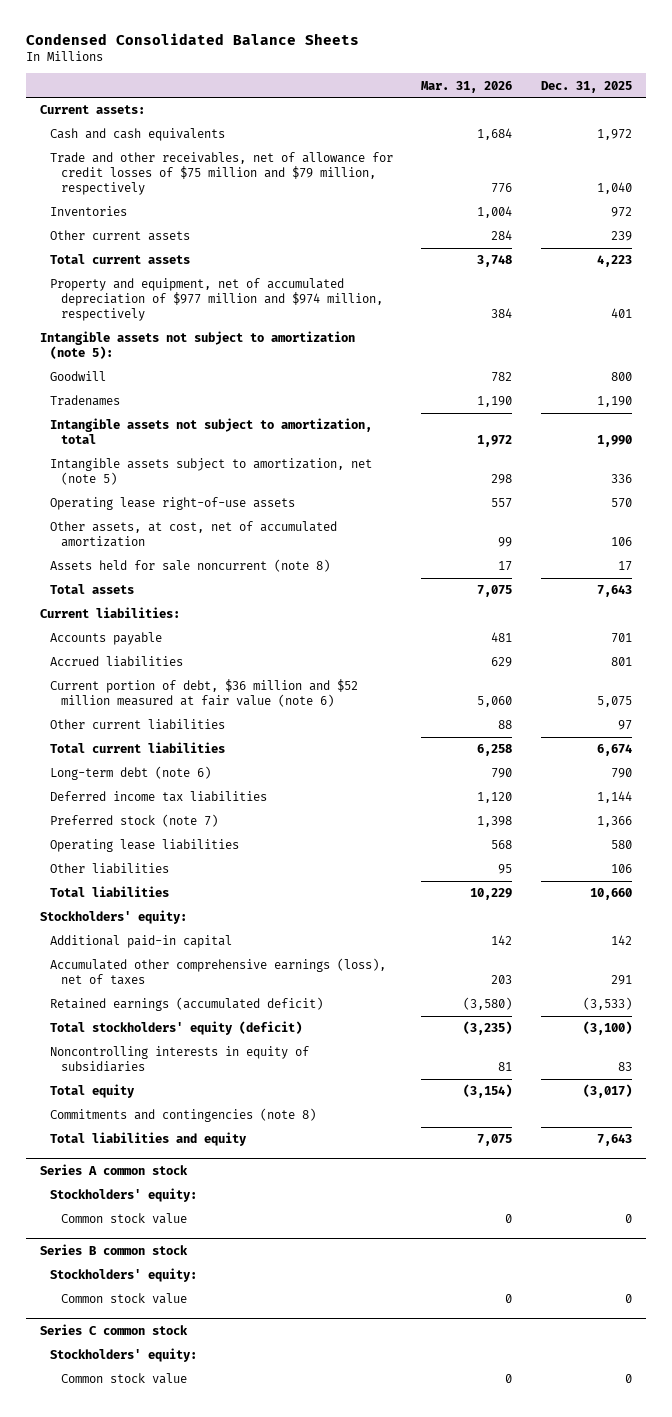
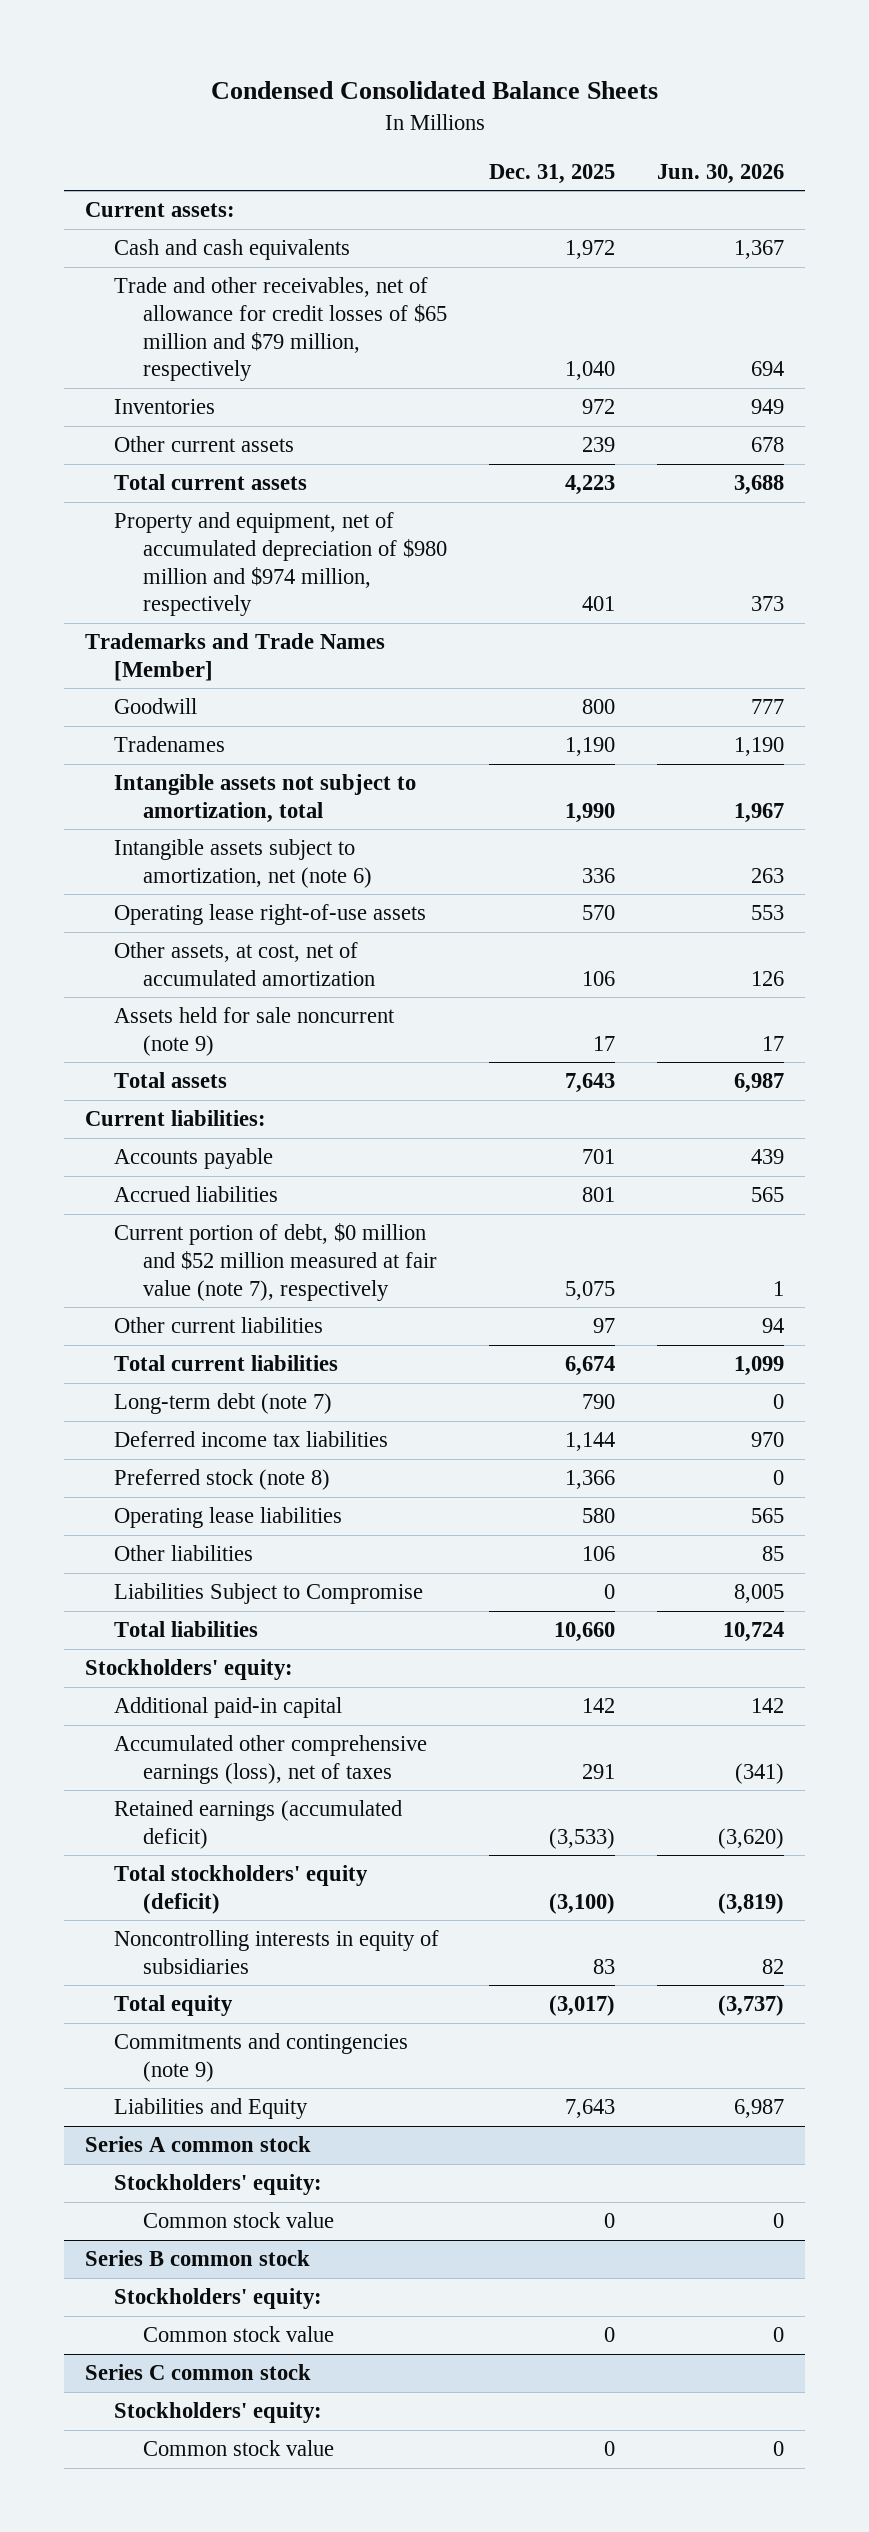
[421,80,513,93] Mar. 31, 2026 -> none
none -> [656,163,784,184] Jun. 30, 2026
[50,152,394,196] Trade and other receivables, net of allowance for credit losses of $75 million and $79 million, respectively -> [114,277,448,382] Trade and other receivables, net of allowance for credit losses of $65 million and $79 million, respectively
[40,331,356,360] Intangible assets not subject to amortization (note 5): -> none
[50,278,383,322] Property and equipment, net of accumulated depreciation of $977 million and $974 million, respectively -> [114,512,448,617] Property and equipment, net of accumulated depreciation of $980 million and $974 million, respectively
none -> [85,633,386,681] Trademarks and Trade Names [Member]
[50,458,373,486] Intangible assets subject to amortization, net (note 5) -> [114,839,373,888] Intangible assets subject to amortization, net (note 6)
[50,559,331,573] Assets held for sale noncurrent (note 8) -> [114,1007,396,1056] Assets held for sale noncurrent (note 9)
[50,679,359,708] Current portion of debt, $36 million and $52 million measured at fair value (note 6) -> [114,1223,438,1301] Current portion of debt, $0 million and $52 million measured at fair value (note 7), respectively
[50,766,212,781] Long-term debt (note 6) -> [114,1393,333,1415] Long-term debt (note 7)
[50,814,219,828] Preferred stock (note 7) -> [114,1469,331,1491] Preferred stock (note 8)
none -> [114,1583,424,1605] Liabilities Subject to Compromise
[50,1108,317,1123] Commitments and contingencies (note 8) -> [114,2033,409,2082] Commitments and contingencies (note 9)
[50,1132,248,1147] Total liabilities and equity -> [114,2098,309,2120] Liabilities and Equity

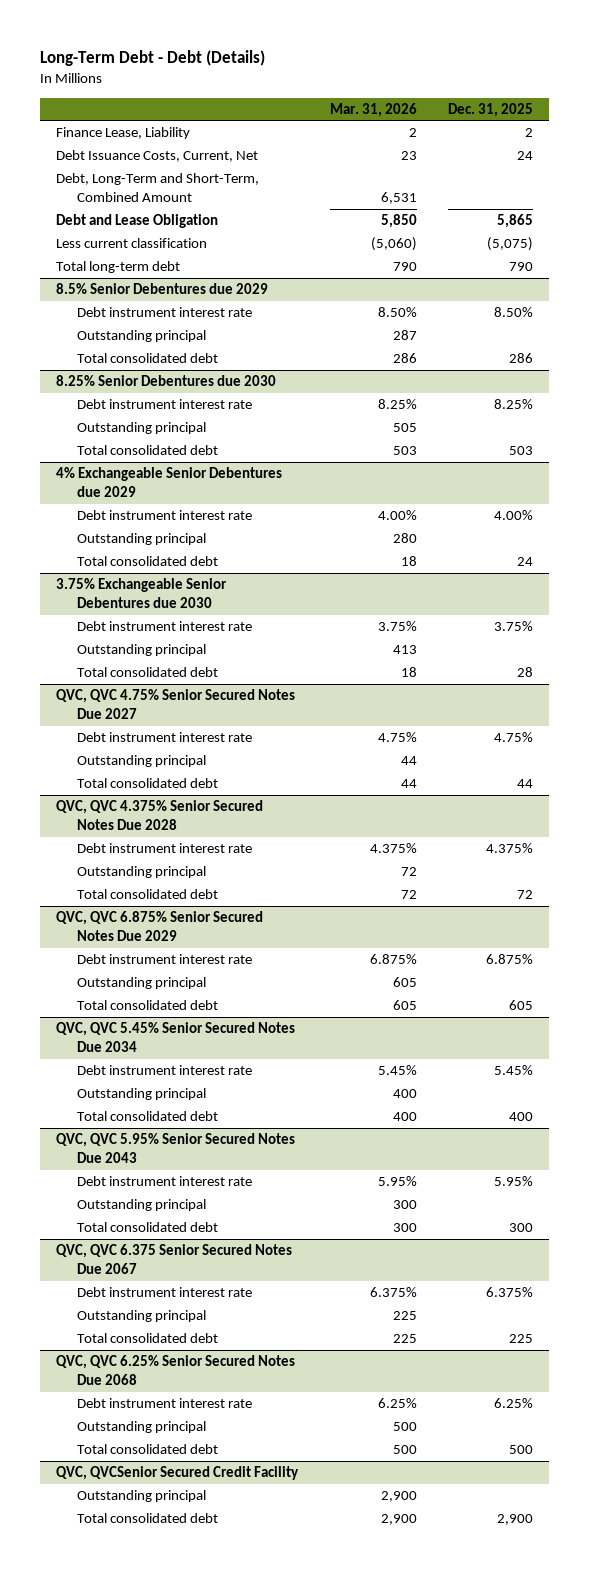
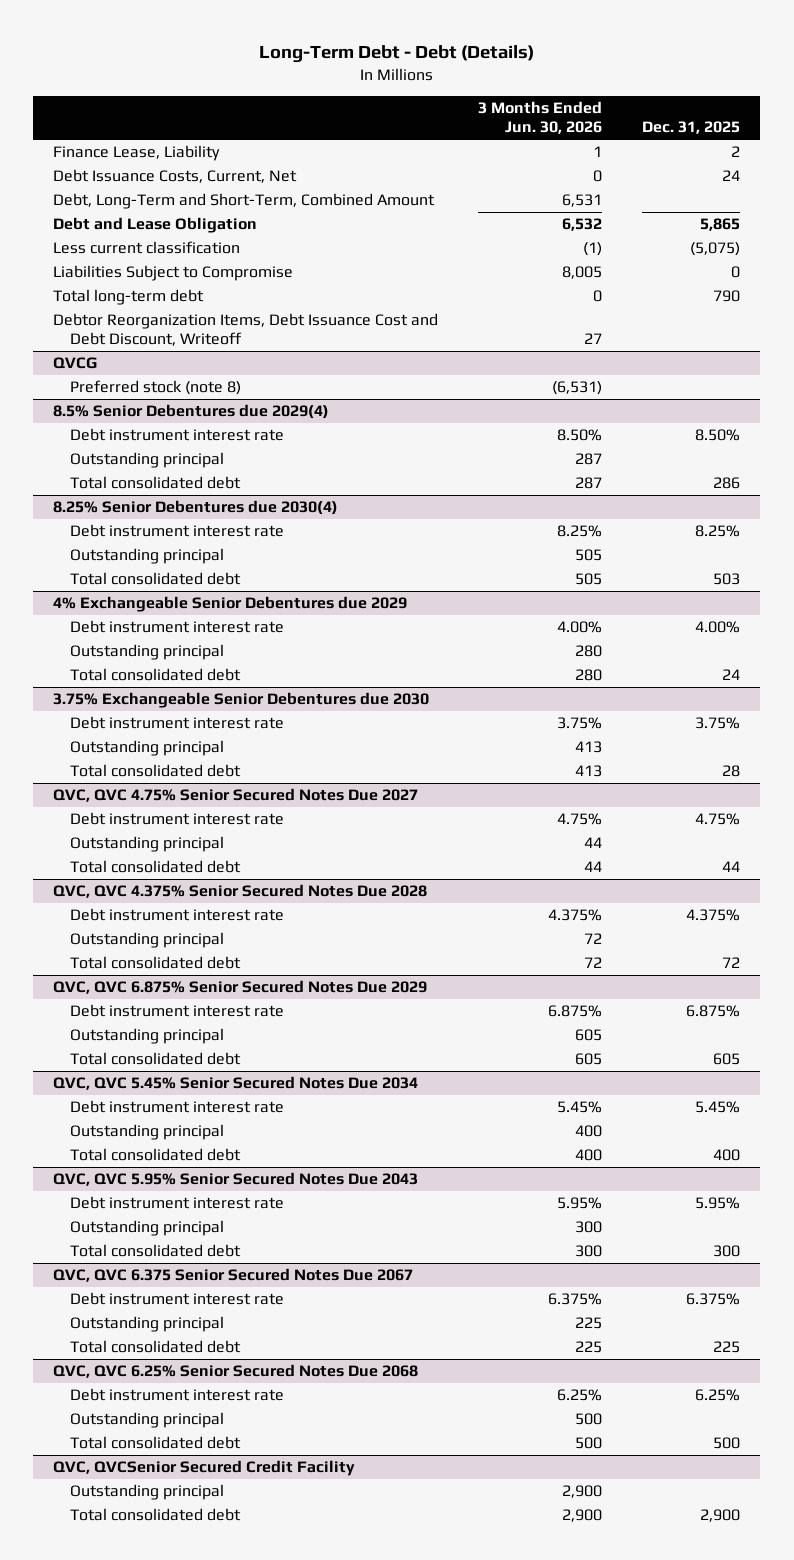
[329,102,417,117] Mar. 31, 2026 -> none
none -> [478,101,603,135] 3 Months Ended Jun. 30, 2026
none -> [53,265,294,282] Liabilities Subject to Compromise
none -> [53,313,439,347] Debtor Reorganization Items, Debt Issuance Cost and Debt Discount, Writeoff
none -> [53,357,98,370] QVCG
none -> [70,380,242,396] Preferred stock (note 8)
[56,283,269,295] 8.5% Senior Debentures due 2029 -> [53,404,330,420] 8.5% Senior Debentures due 2029(4)
[56,375,277,387] 8.25% Senior Debentures due 2030 -> [53,500,339,516] 8.25% Senior Debentures due 2030(4)

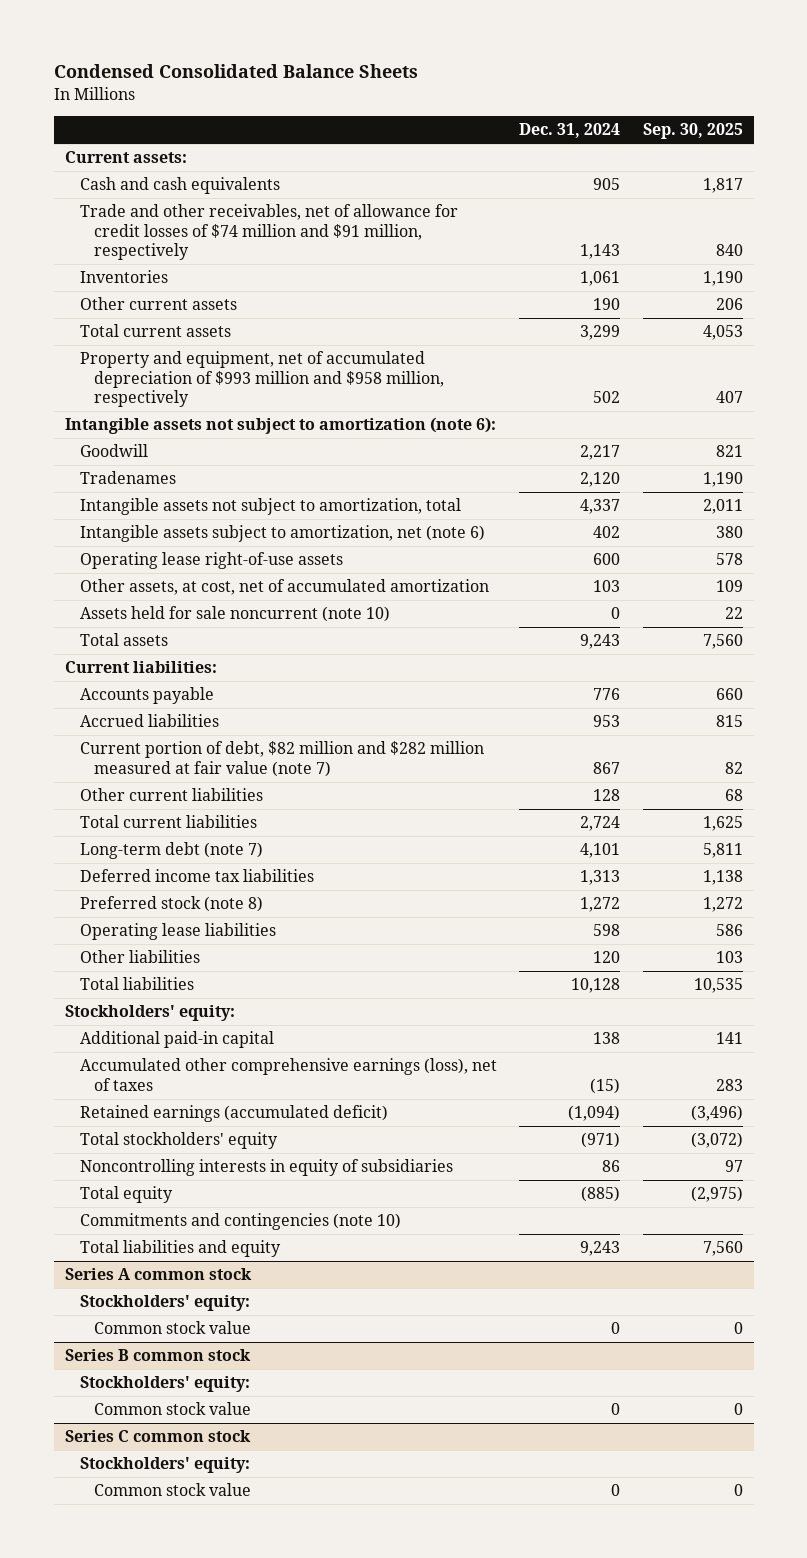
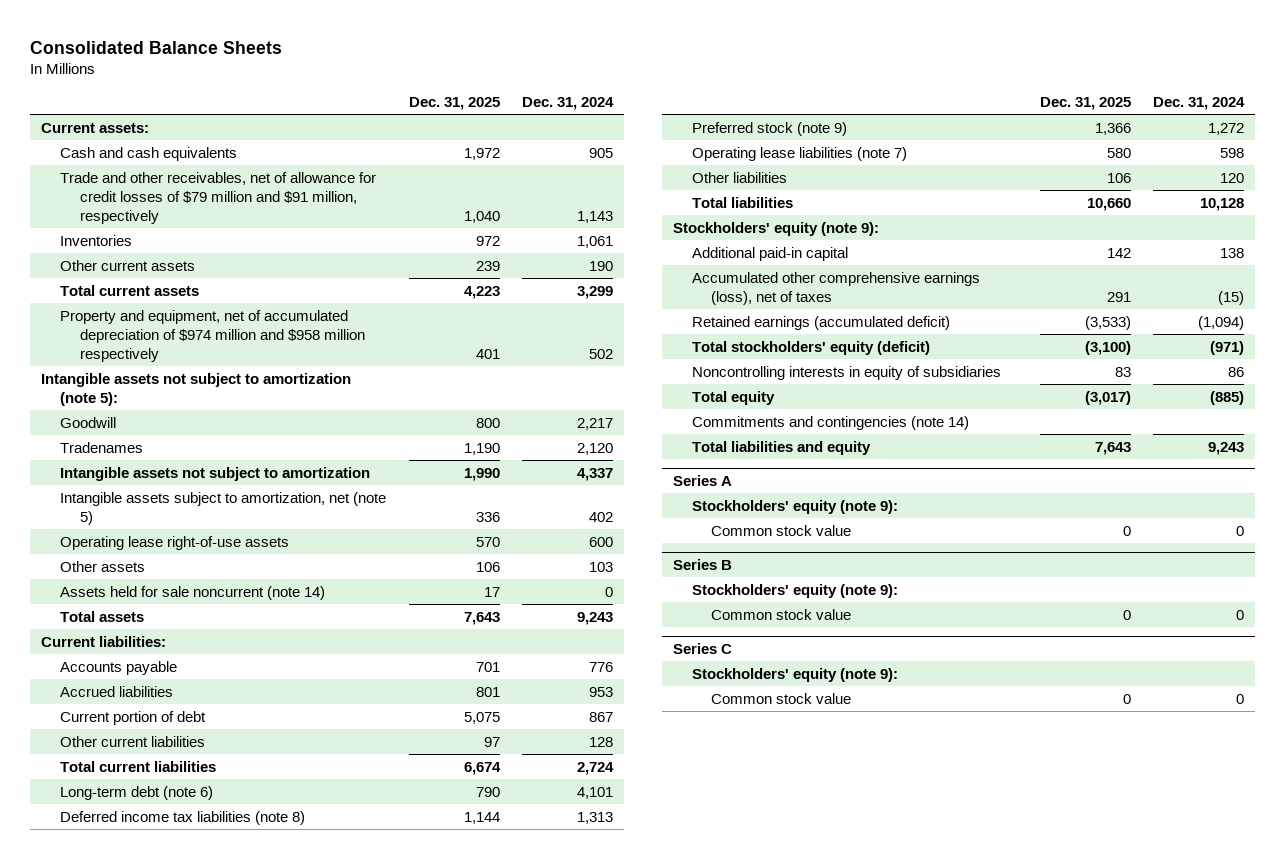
[53,64,418,79] Condensed Consolidated Balance Sheets -> [30,40,283,54] Consolidated Balance Sheets
[642,122,743,139] Sep. 30, 2025 -> none
none -> [408,97,500,111] Dec. 31, 2025
[79,204,458,260] Trade and other receivables, net of allowance for credit losses of $74 million and $91 million, respectively -> [60,171,377,224] Trade and other receivables, net of allowance for credit losses of $79 million and $91 million, respectively
[79,351,445,407] Property and equipment, net of accumulated depreciation of $993 million and $958 million, respectively -> [60,309,365,362] Property and equipment, net of accumulated depreciation of $974 million and $958 million respectively
[64,417,496,435] Intangible assets not subject to amortization (note 6): -> [41,372,352,406] Intangible assets not subject to amortization (note 5):
[79,498,461,516] Intangible assets not subject to amortization, total -> [60,466,371,481] Intangible assets not subject to amortization
[79,525,485,543] Intangible assets subject to amortization, net (note 6) -> [60,491,387,525] Intangible assets subject to amortization, net (note 5)
[79,579,489,596] Other assets, at cost, net of accumulated amortization -> [60,560,146,572] Other assets
[79,606,390,623] Assets held for sale noncurrent (note 10) -> [60,585,326,600] Assets held for sale noncurrent (note 14)
[79,741,484,777] Current portion of debt, $82 million and $282 million measured at fair value (note 7) -> [60,710,207,725] Current portion of debt
[79,842,263,860] Long-term debt (note 7) -> [60,785,214,800] Long-term debt (note 6)
[79,869,314,883] Deferred income tax liabilities -> [60,810,306,825] Deferred income tax liabilities (note 8)
[79,896,263,913] Preferred stock (note 8) -> [692,121,848,136] Preferred stock (note 9)
[79,923,276,941] Operating lease liabilities -> [692,146,908,161] Operating lease liabilities (note 7)
[64,1005,235,1022] Stockholders' equity: -> [672,221,879,236] Stockholders' equity (note 9):
[79,1132,278,1150] Total stockholders' equity -> [692,340,931,355] Total stockholders' equity (deficit)
[79,1213,401,1231] Commitments and contingencies (note 10) -> [692,415,970,430] Commitments and contingencies (note 14)
[64,1268,252,1281] Series A common stock -> [672,475,732,487] Series A
[79,1295,250,1312] Stockholders' equity: -> [692,499,899,514] Stockholders' equity (note 9):
[64,1349,251,1362] Series B common stock -> [672,559,732,571] Series B
[79,1376,250,1393] Stockholders' equity: -> [692,583,899,598] Stockholders' equity (note 9):
[64,1430,251,1443] Series C common stock -> [672,643,732,655] Series C
[79,1457,250,1474] Stockholders' equity: -> [692,667,899,682] Stockholders' equity (note 9):

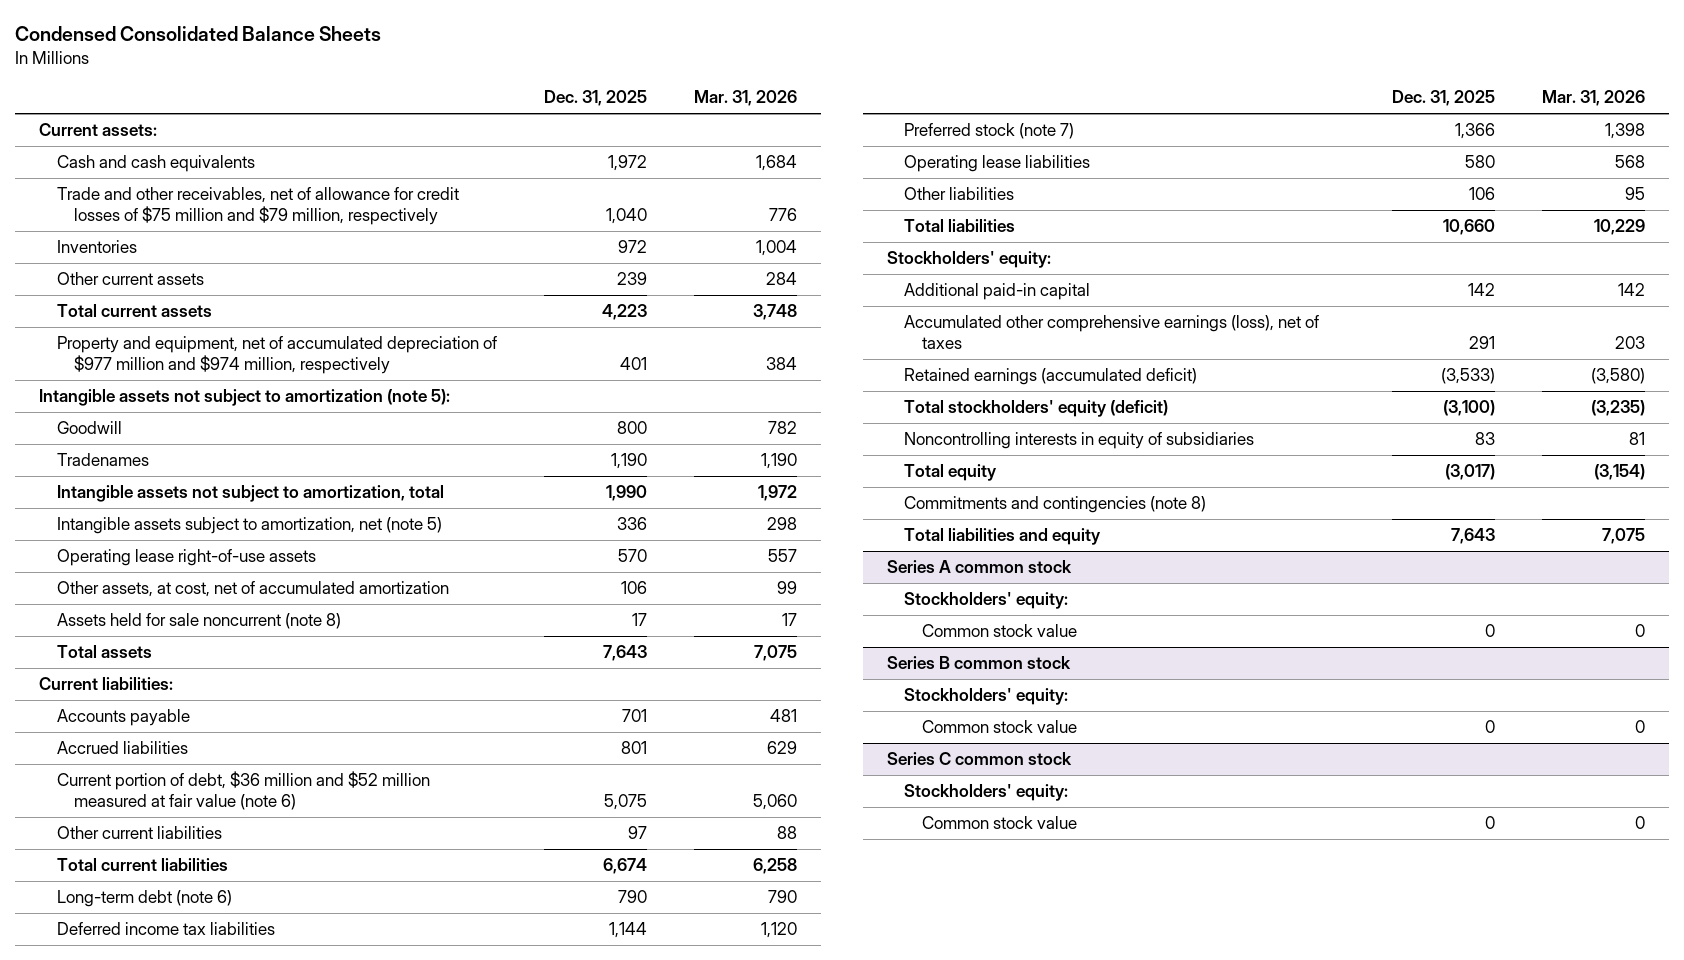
[30,40,283,54] Consolidated Balance Sheets -> [15,26,382,42] Condensed Consolidated Balance Sheets
[521,97,614,111] Dec. 31, 2024 -> none
none -> [694,90,798,107] Mar. 31, 2026
[60,171,377,224] Trade and other receivables, net of allowance for credit losses of $79 million and $91 million, respectively -> [56,187,459,225] Trade and other receivables, net of allowance for credit losses of $75 million and $79 million, respectively
[60,309,365,362] Property and equipment, net of accumulated depreciation of $974 million and $958 million respectively -> [56,336,497,374] Property and equipment, net of accumulated depreciation of $977 million and $974 million, respectively
[60,466,371,481] Intangible assets not subject to amortization -> [56,485,444,503] Intangible assets not subject to amortization, total
[60,560,146,572] Other assets -> [56,581,449,598] Other assets, at cost, net of accumulated amortization
[60,585,326,600] Assets held for sale noncurrent (note 14) -> [56,613,341,630] Assets held for sale noncurrent (note 8)
[60,710,207,725] Current portion of debt -> [56,771,430,810] Current portion of debt, $36 million and $52 million measured at fair value (note 6)
[60,810,306,825] Deferred income tax liabilities (note 8) -> [56,922,275,936] Deferred income tax liabilities
[692,121,848,136] Preferred stock (note 9) -> [904,123,1075,140] Preferred stock (note 7)
[692,146,908,161] Operating lease liabilities (note 7) -> [904,155,1091,173] Operating lease liabilities
[672,221,879,236] Stockholders' equity (note 9): -> [886,251,1051,269] Stockholders' equity:
[692,415,970,430] Commitments and contingencies (note 14) -> [904,496,1207,514] Commitments and contingencies (note 8)
[672,475,732,487] Series A -> [886,560,1072,574] Series A common stock
[692,499,899,514] Stockholders' equity (note 9): -> [904,592,1069,610] Stockholders' equity:
[672,559,732,571] Series B -> [886,656,1071,670] Series B common stock
[692,583,899,598] Stockholders' equity (note 9): -> [904,688,1069,706] Stockholders' equity:
[672,643,732,655] Series C -> [886,752,1072,766] Series C common stock
[692,667,899,682] Stockholders' equity (note 9): -> [904,784,1069,802] Stockholders' equity:

